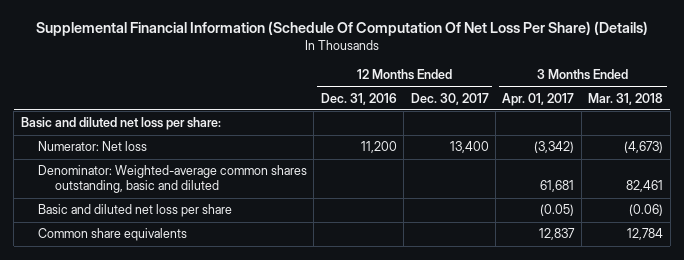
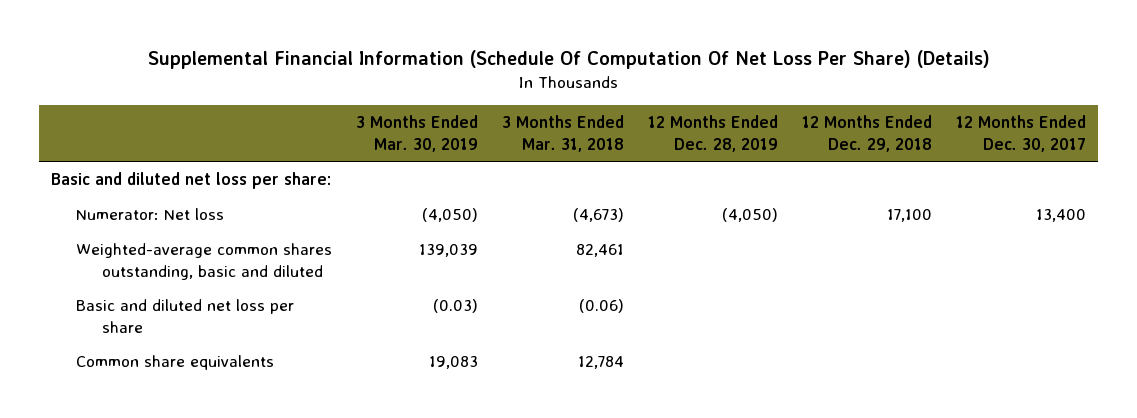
[320,92,397,105] Dec. 31, 2016 -> none
[502,92,575,106] Apr. 01, 2017 -> none
none -> [356,115,479,152] 3 Months Ended Mar. 30, 2019
none -> [648,115,779,152] 12 Months Ended Dec. 28, 2019
none -> [802,115,933,152] 12 Months Ended Dec. 29, 2018
[37,165,307,194] Denominator: Weighted-average common shares outstanding, basic and diluted -> [76,243,333,280] Weighted-average common shares outstanding, basic and diluted

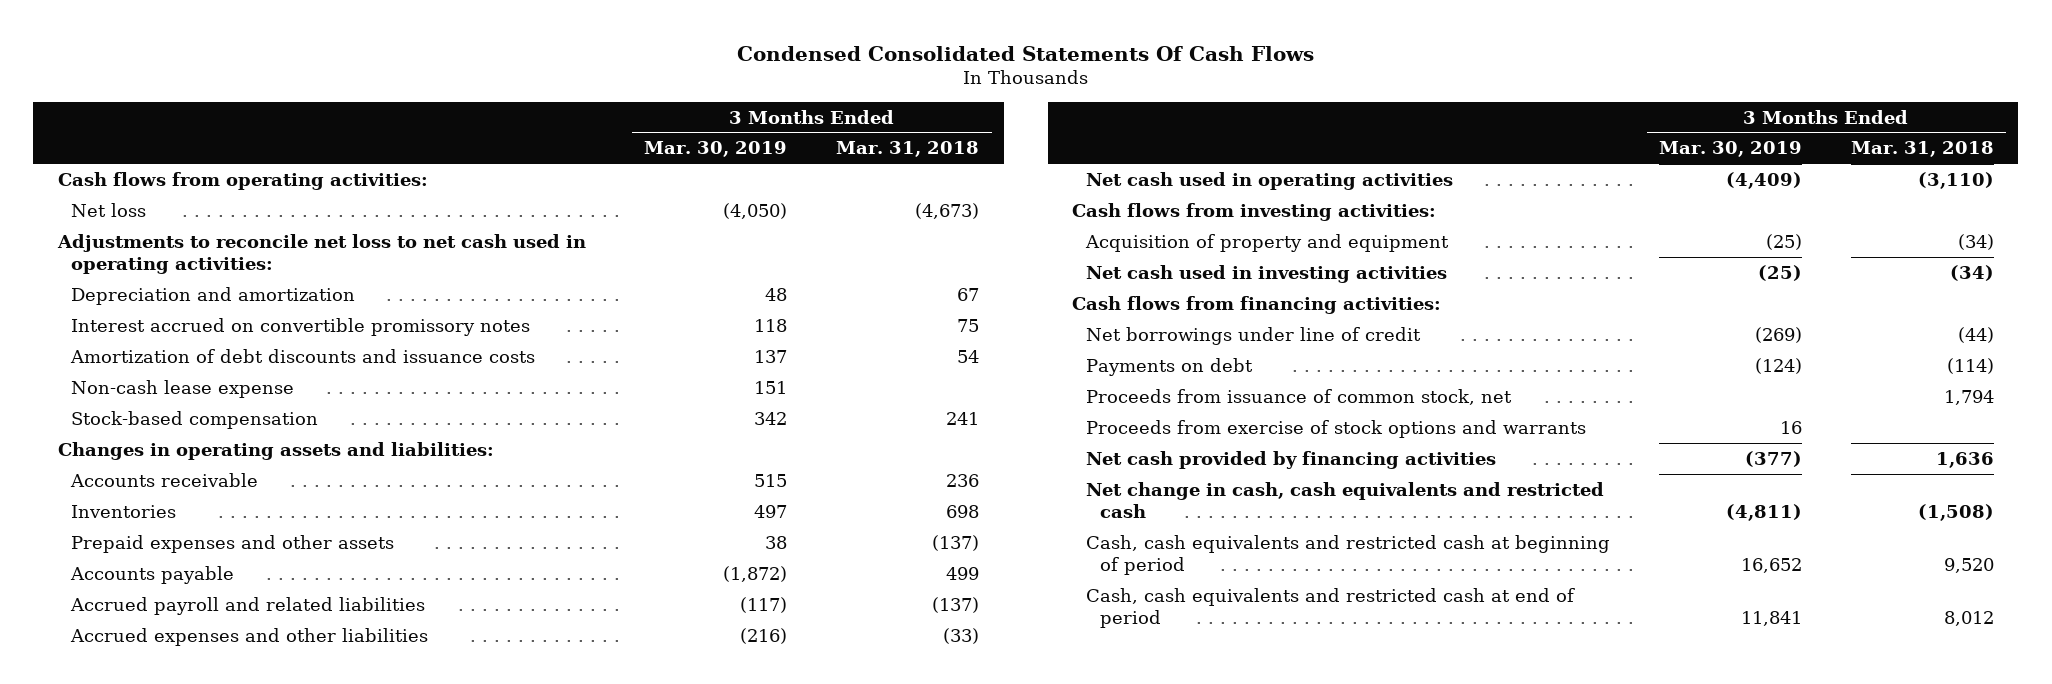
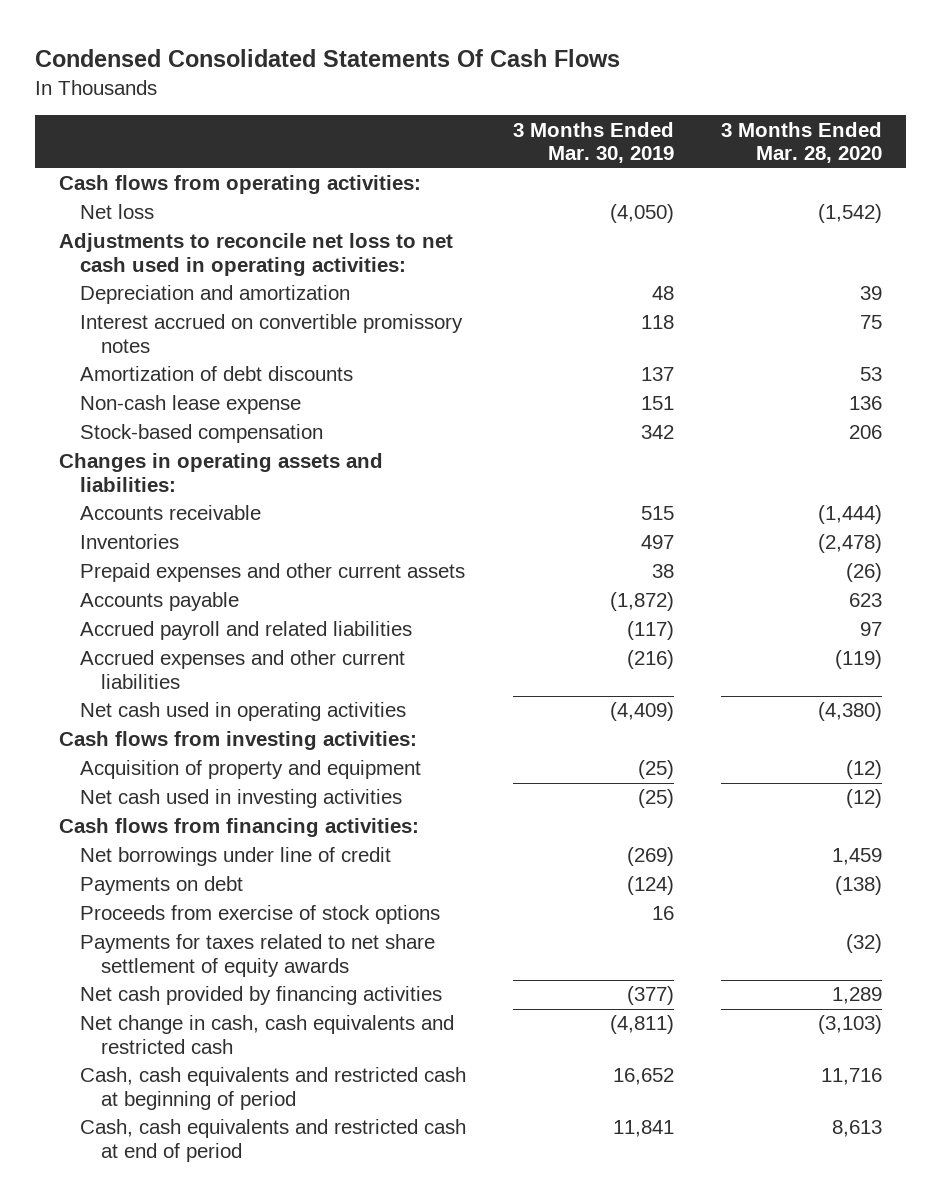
[836,141,980,158] Mar. 31, 2018 -> none
none -> [721,121,883,164] 3 Months Ended Mar. 28, 2020
[70,348,536,363] Amortization of debt discounts and issuance costs -> [79,366,353,382] Amortization of debt discounts
[71,534,395,553] Prepaid expenses and other assets -> [79,563,465,583] Prepaid expenses and other current assets
[70,627,429,646] Accrued expenses and other liabilities -> [79,650,405,690] Accrued expenses and other current liabilities
[1085,388,1512,405] Proceeds from issuance of common stock, net -> none
[1085,419,1586,438] Proceeds from exercise of stock options and warrants -> [79,905,440,925] Proceeds from exercise of stock options
none -> [79,934,435,978] Payments for taxes related to net share settlement of equity awards

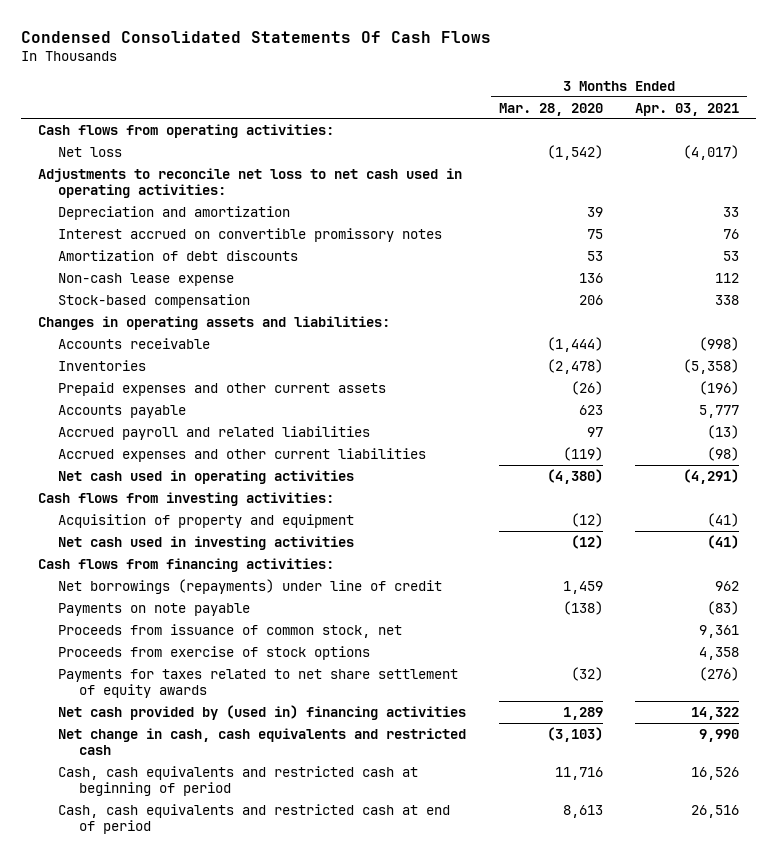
[513,121,675,164] 3 Months Ended Mar. 30, 2019 -> none
none -> [635,102,740,116] Apr. 03, 2021
[79,847,391,867] Net borrowings under line of credit -> [58,578,443,594] Net borrowings (repayments) under line of credit
[79,876,243,896] Payments on debt -> [58,602,251,616] Payments on note payable
none -> [58,623,403,638] Proceeds from issuance of common stock, net
[79,986,442,1006] Net cash provided by financing activities -> [58,704,467,720] Net cash provided by (used in) financing activities

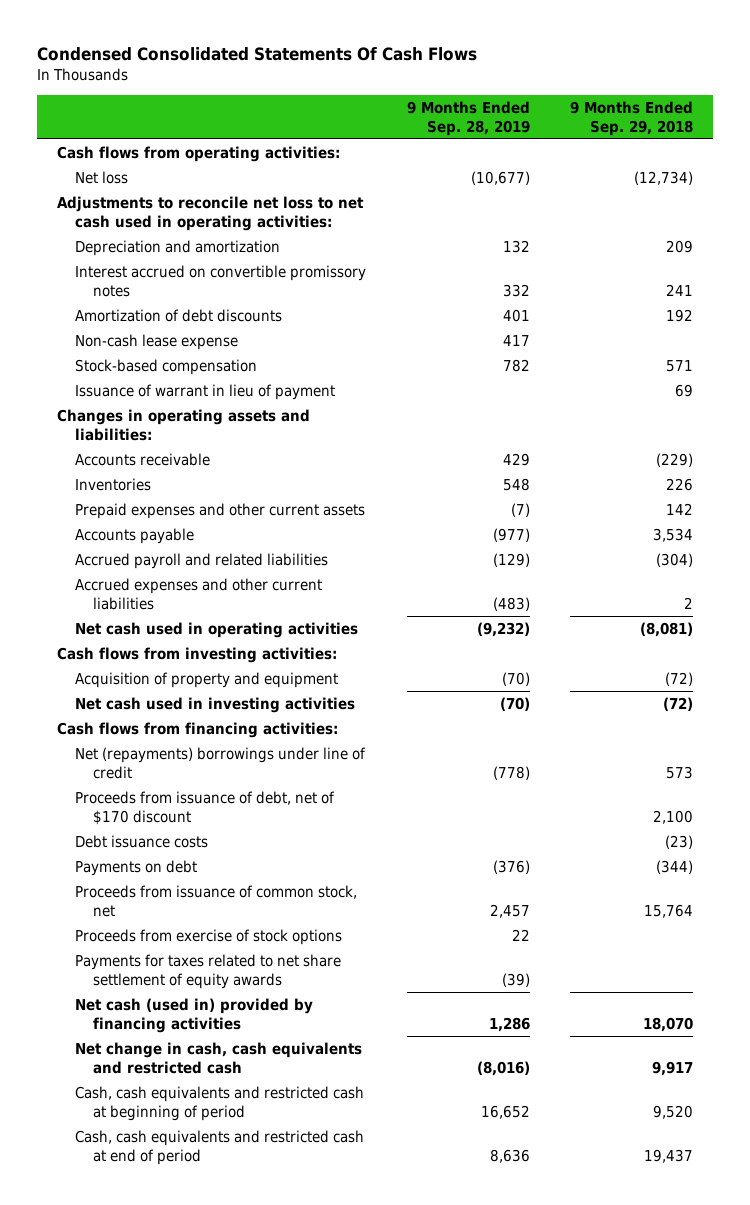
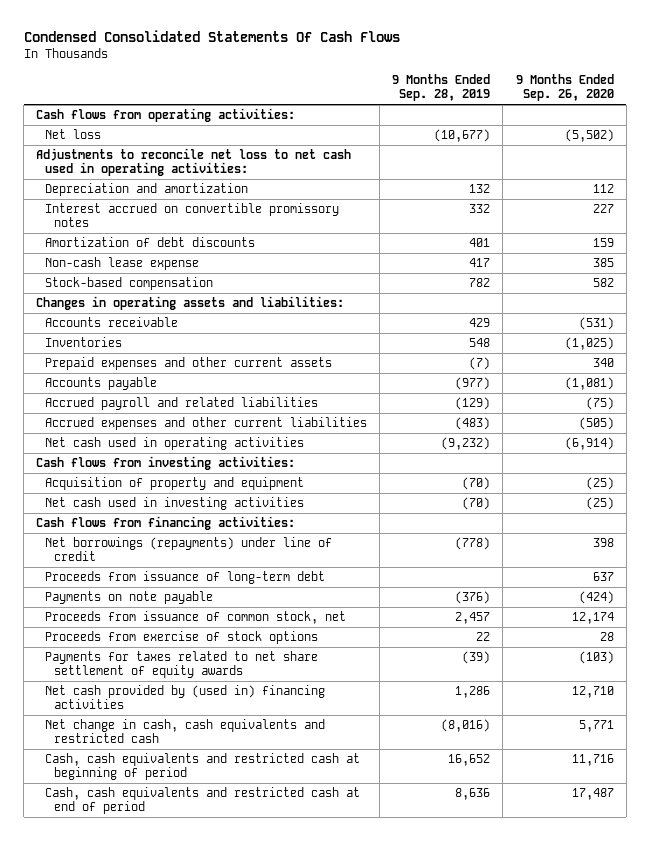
[570,100,694,136] 9 Months Ended Sep. 29, 2018 -> none
none -> [515,74,614,102] 9 Months Ended Sep. 26, 2020
[75,383,336,400] Issuance of warrant in lieu of payment -> none
[75,834,209,848] Debt issuance costs -> none
[75,746,367,779] Net (repayments) borrowings under line of credit -> [44,537,332,562] Net borrowings (repayments) under line of credit
[75,790,336,825] Proceeds from issuance of debt, net of $170 discount -> [44,571,325,585] Proceeds from issuance of long-term debt
[75,859,198,876] Payments on debt -> [44,591,213,605] Payments on note payable
[75,997,314,1033] Net cash (used in) provided by financing activities -> [44,685,325,710] Net cash provided by (used in) financing activities

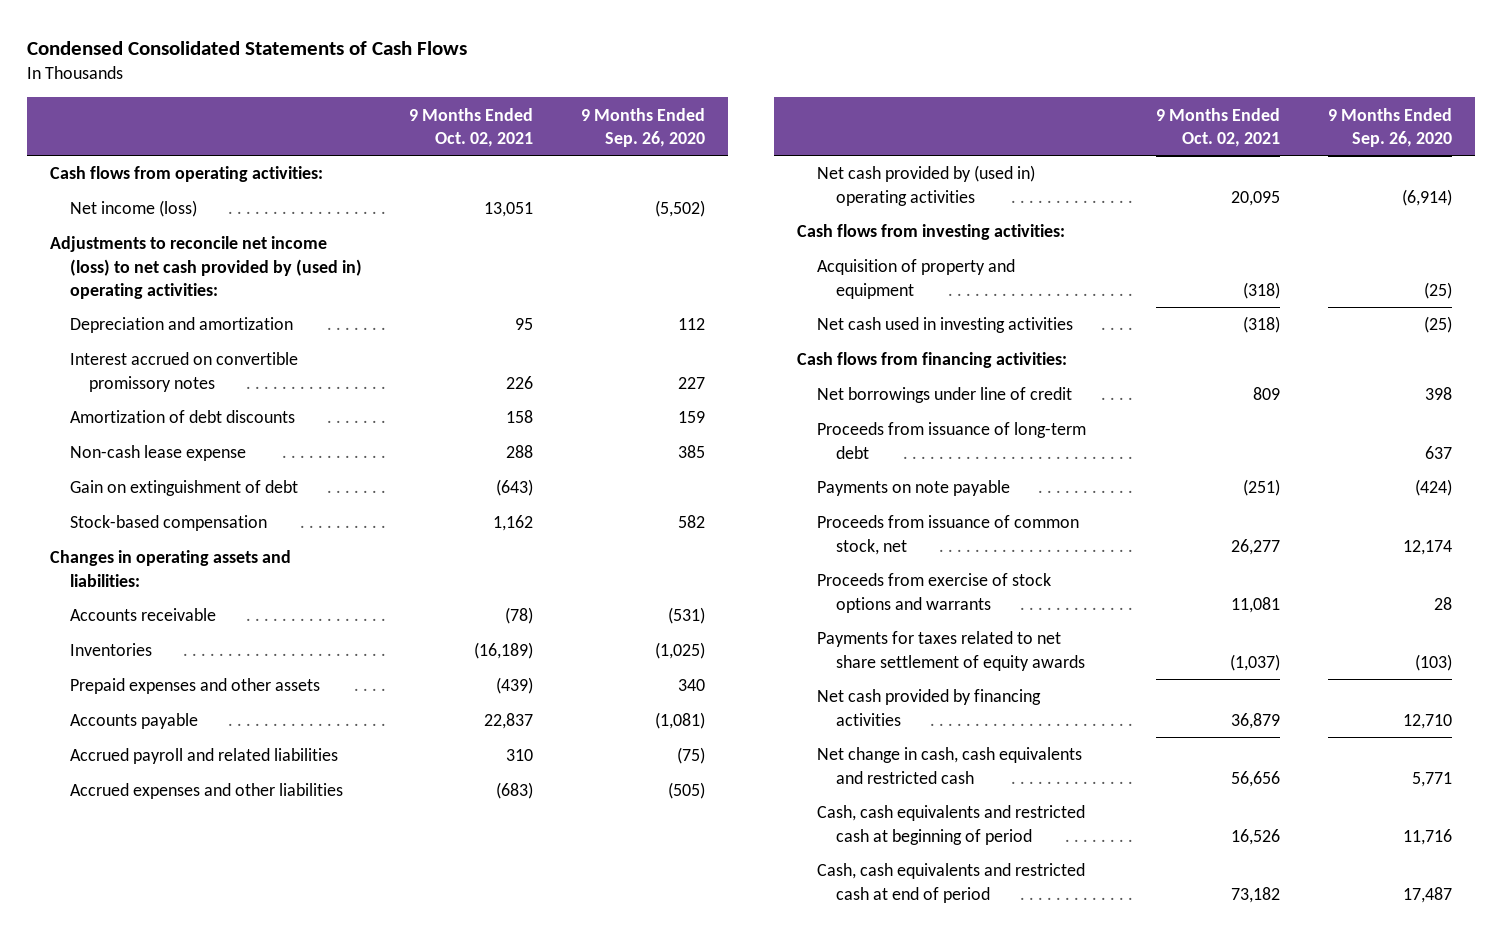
[23,30,400,43] Condensed Consolidated Statements Of Cash Flows -> [26,40,467,55] Condensed Consolidated Statements of Cash Flows
[392,74,491,102] 9 Months Ended Sep. 28, 2019 -> none
none -> [409,107,534,147] 9 Months Ended Oct. 02, 2021
[44,129,101,140] Net loss -> [69,200,197,218] Net income (loss)
[36,148,352,177] Adjustments to reconcile net loss to net cash used in operating activities: -> [50,236,362,299] Adjustments to reconcile net income (loss) to net cash provided by (used in) operating activities:
none -> [69,480,298,497] Gain on extinguishment of debt
[44,357,332,371] Prepaid expenses and other current assets -> [69,678,320,695] Prepaid expenses and other assets
[44,417,367,431] Accrued expenses and other current liabilities -> [69,783,343,800] Accrued expenses and other liabilities
[44,437,304,451] Net cash used in operating activities -> [816,165,1035,206] Net cash provided by (used in) operating activities
[44,537,332,562] Net borrowings (repayments) under line of credit -> [816,387,1072,404] Net borrowings under line of credit
[44,631,318,645] Proceeds from exercise of stock options -> [816,573,1051,613] Proceeds from exercise of stock options and warrants
[44,685,325,710] Net cash provided by (used in) financing activities -> [816,689,1041,726] Net cash provided by financing activities

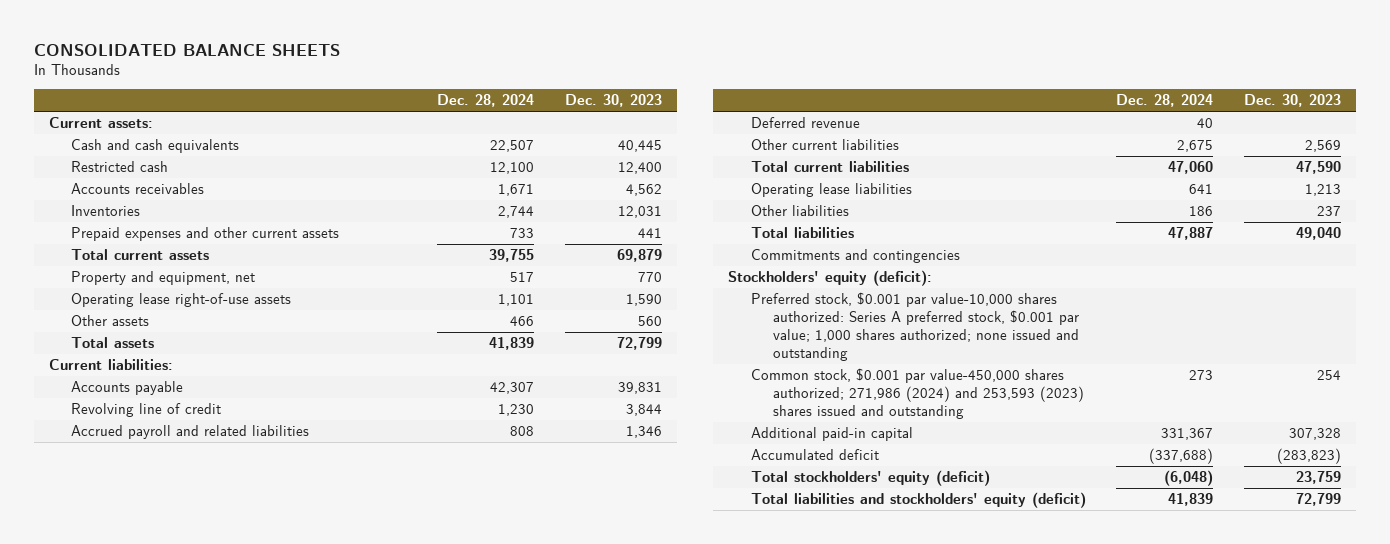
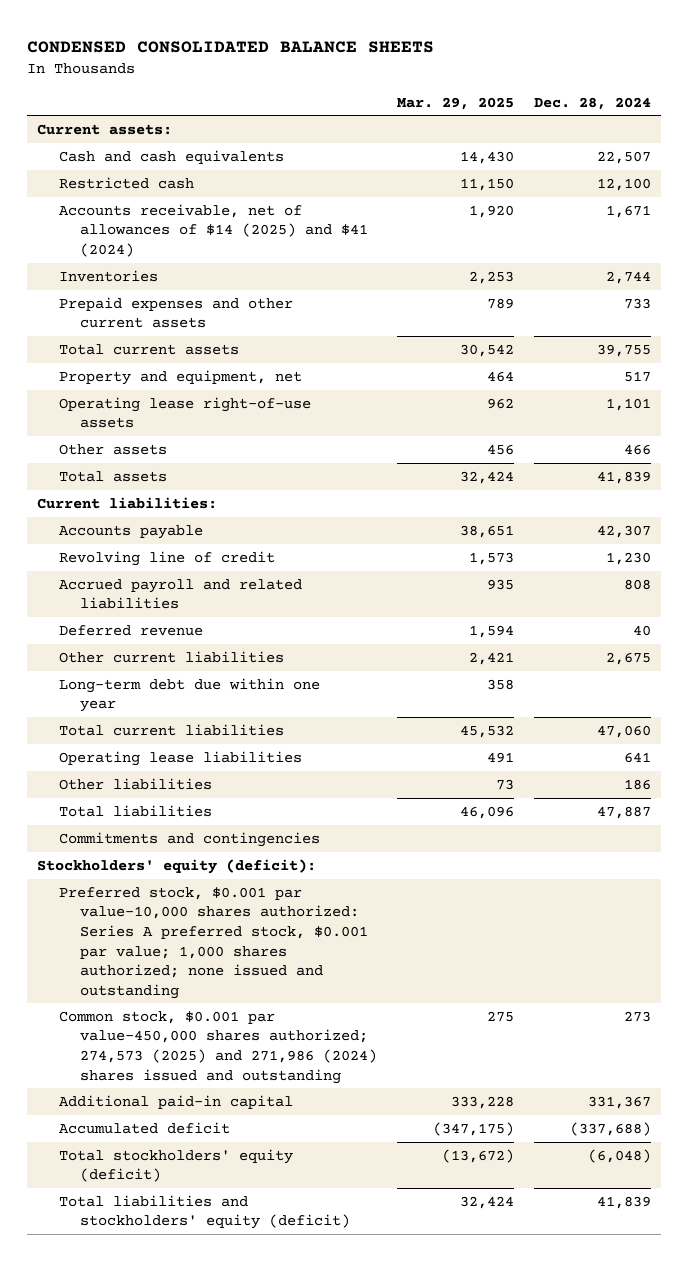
[33,43,340,56] CONSOLIDATED BALANCE SHEETS -> [27,40,435,53] CONDENSED CONSOLIDATED BALANCE SHEETS
[564,94,662,108] Dec. 30, 2023 -> none
none -> [397,96,515,110] Mar. 29, 2025
[71,183,205,195] Accounts receivables -> [58,203,369,258] Accounts receivable, net of allowances of $14 (2025) and $41 (2024)
none -> [58,677,320,713] Long-term debt due within one year
[750,368,1085,420] Common stock, $0.001 par value-450,000 shares authorized; 271,986 (2024) and 253,593 (2023) shares issued and outstanding -> [58,1010,378,1084] Common stock, $0.001 par value-450,000 shares authorized; 274,573 (2025) and 271,986 (2024) shares issued and outstanding

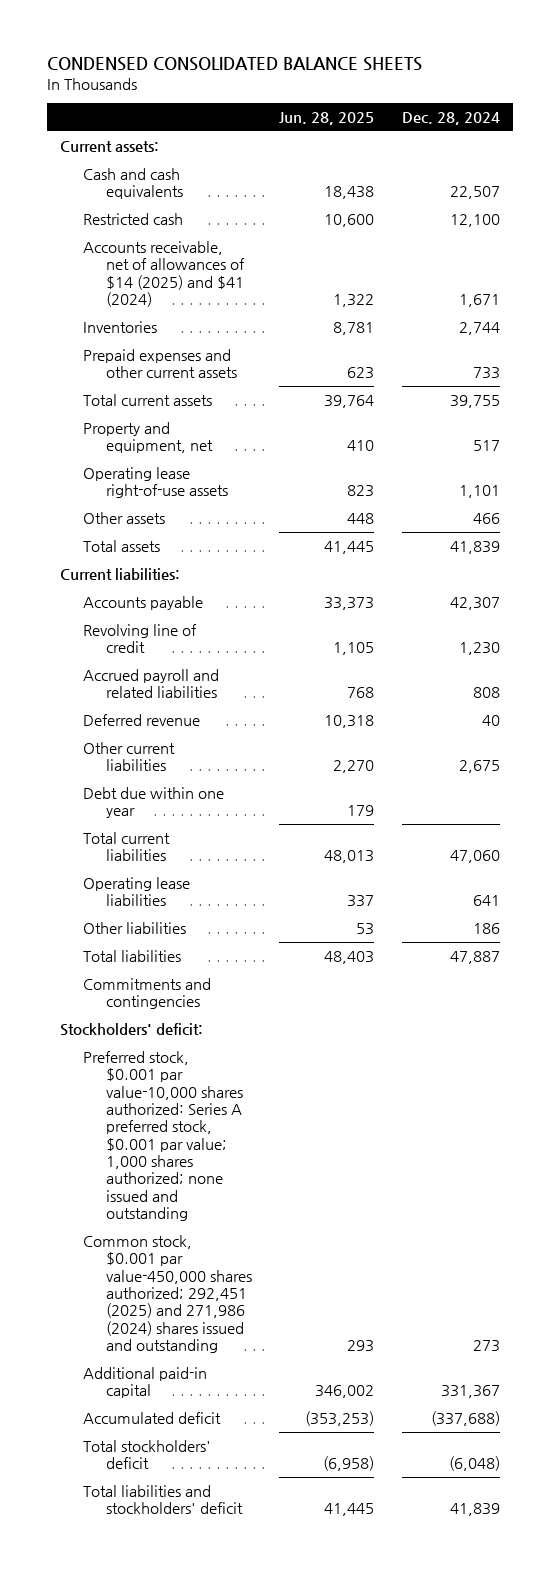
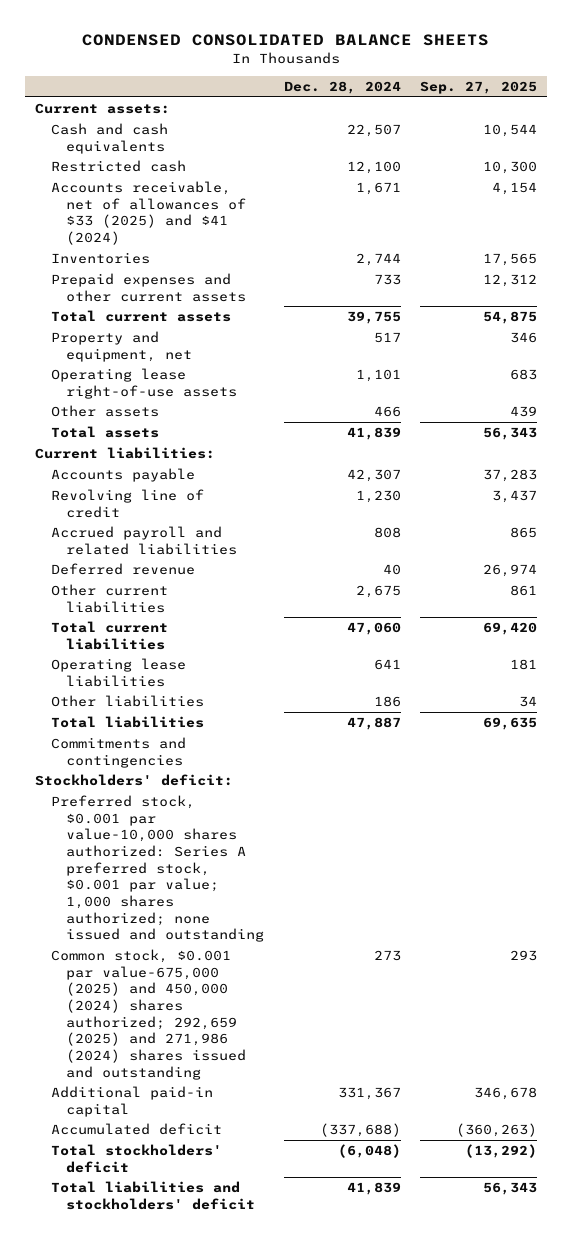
[279,112,375,126] Jun. 28, 2025 -> none
none -> [420,81,538,95] Sep. 27, 2025
[83,240,246,307] Accounts receivable, net of allowances of $14 (2025) and $41 (2024) -> [50,180,247,245] Accounts receivable, net of allowances of $33 (2025) and $41 (2024)
[83,786,225,819] Debt due within one year -> none
[83,1234,253,1353] Common stock, $0.001 par value-450,000 shares authorized; 292,451 (2025) and 271,986 (2024) shares issued and outstanding -> [50,948,247,1080] Common stock, $0.001 par value-675,000 (2025) and 450,000 (2024) shares authorized; 292,659 (2025) and 271,986 (2024) shares issued and outstanding

